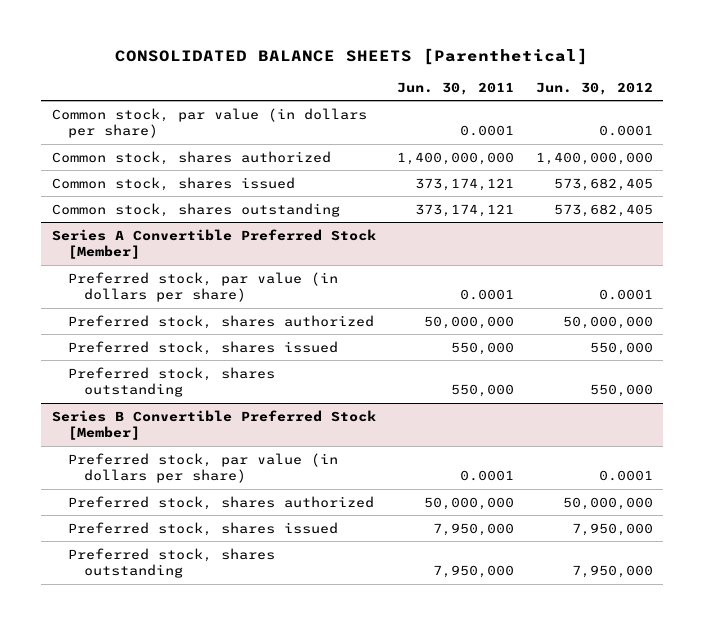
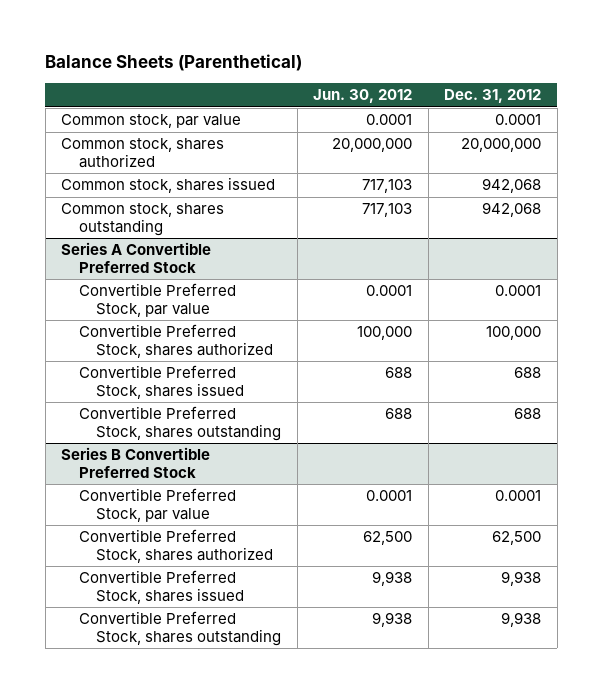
[115,48,589,66] CONSOLIDATED BALANCE SHEETS [Parenthetical] -> [45,54,303,72] Balance Sheets (Parenthetical)
[397,81,515,95] Jun. 30, 2011 -> none
none -> [444,89,542,104] Dec. 31, 2012
[67,271,338,303] Preferred stock, par value (in dollars per share) -> none
[67,452,338,484] Preferred stock, par value (in dollars per share) -> none
[51,107,367,139] Common stock, par value (in dollars per share) -> [61,114,242,129] Common stock, par value
[535,151,653,165] 1,400,000,000 -> [332,138,413,153] 20,000,000
[553,177,653,191] 573,682,405 -> [362,179,413,194] 717,103
[553,203,653,217] 573,682,405 -> [362,203,413,218] 717,103
[51,228,376,260] Series A Convertible Preferred Stock [Member] -> [61,242,212,273] Series A Convertible Preferred Stock
none -> [78,283,236,317] Convertible Preferred Stock, par value
[67,314,374,329] Preferred stock, shares authorized -> [78,324,274,358] Convertible Preferred Stock, shares authorized
[562,315,653,329] 50,000,000 -> [357,326,413,341] 100,000
[67,340,338,355] Preferred stock, shares issued -> [78,365,245,399] Convertible Preferred Stock, shares issued
[589,341,653,355] 550,000 -> [385,367,413,379] 688
[67,366,275,398] Preferred stock, shares outstanding -> [78,406,282,441] Convertible Preferred Stock, shares outstanding
[589,384,653,398] 550,000 -> [385,408,413,420] 688
[51,409,376,441] Series B Convertible Preferred Stock [Member] -> [61,447,211,478] Series B Convertible Preferred Stock
none -> [78,488,236,522] Convertible Preferred Stock, par value
[67,495,374,510] Preferred stock, shares authorized -> [78,529,274,563] Convertible Preferred Stock, shares authorized
[562,496,653,510] 50,000,000 -> [363,531,413,546] 62,500
[67,521,338,536] Preferred stock, shares issued -> [78,570,245,604] Convertible Preferred Stock, shares issued
[571,522,653,536] 7,950,000 -> [372,571,413,587] 9,938
[67,547,275,579] Preferred stock, shares outstanding -> [78,611,282,646] Convertible Preferred Stock, shares outstanding
[571,565,653,579] 7,950,000 -> [372,612,413,628] 9,938

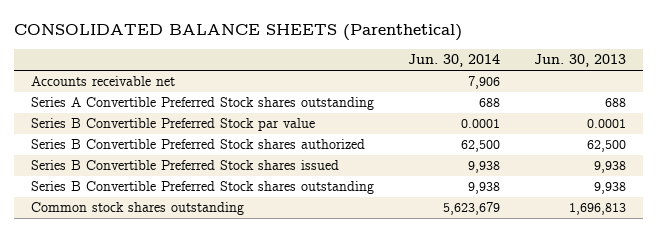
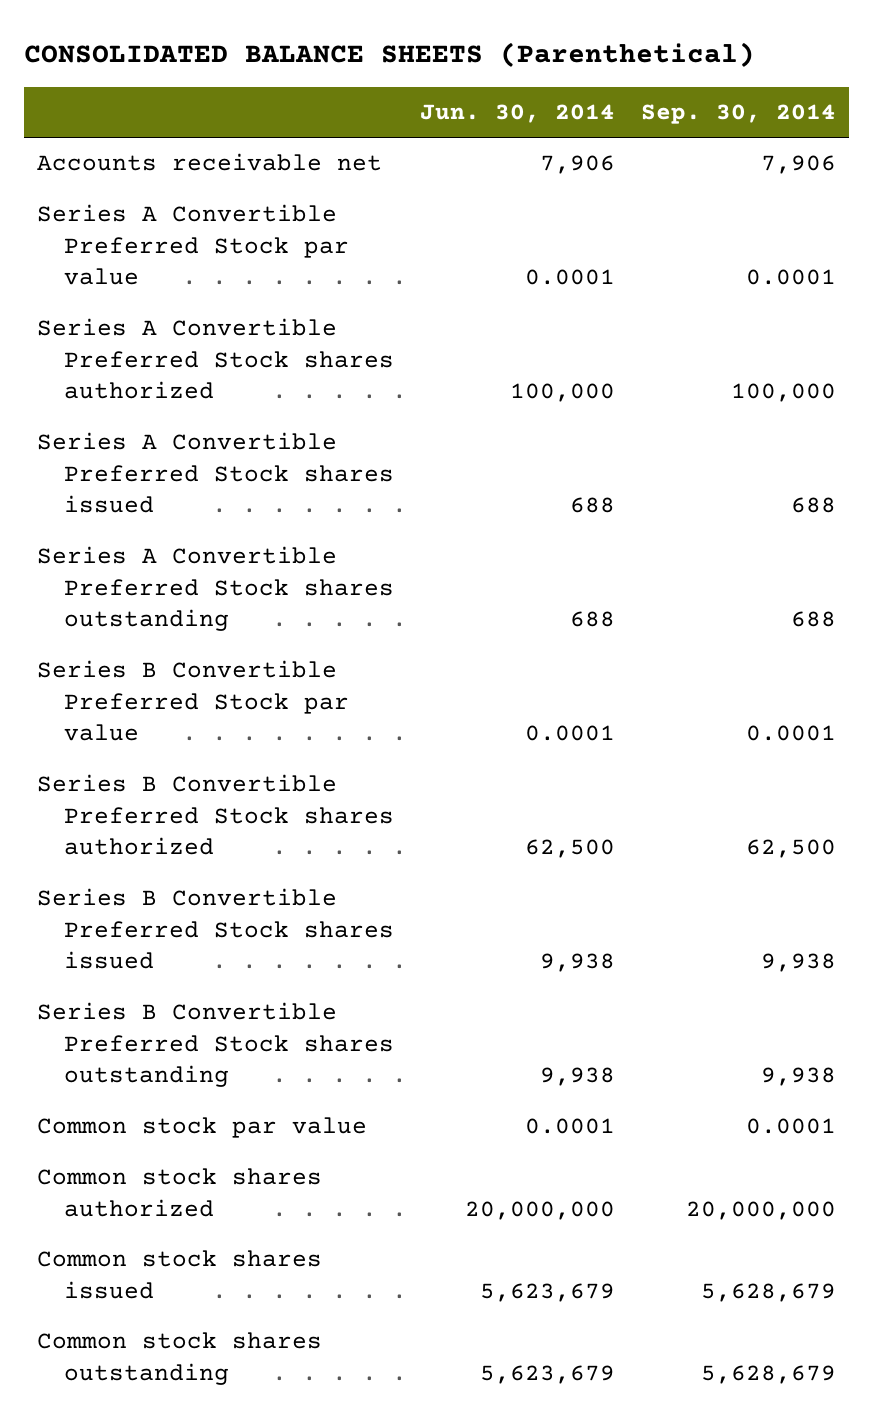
[533,54,626,68] Jun. 30, 2013 -> none
none -> [641,104,837,125] Sep. 30, 2014
none -> [37,204,349,286] Series A Convertible Preferred Stock par value
none -> [37,318,394,400] Series A Convertible Preferred Stock shares authorized
none -> [37,432,394,514] Series A Convertible Preferred Stock shares issued
none -> [37,1117,368,1139] Common stock par value
none -> [37,1168,323,1217] Common stock shares authorized
none -> [37,1250,323,1299] Common stock shares issued

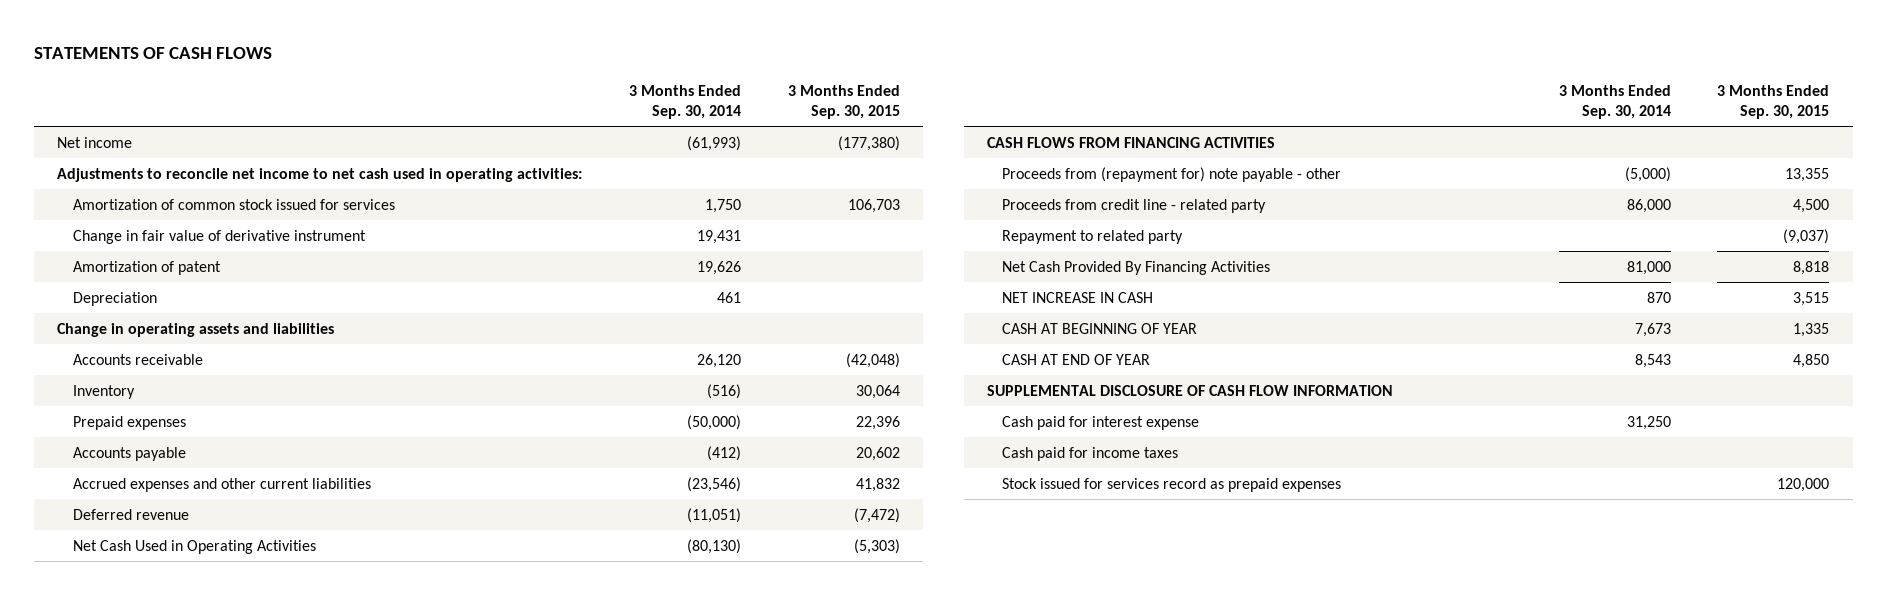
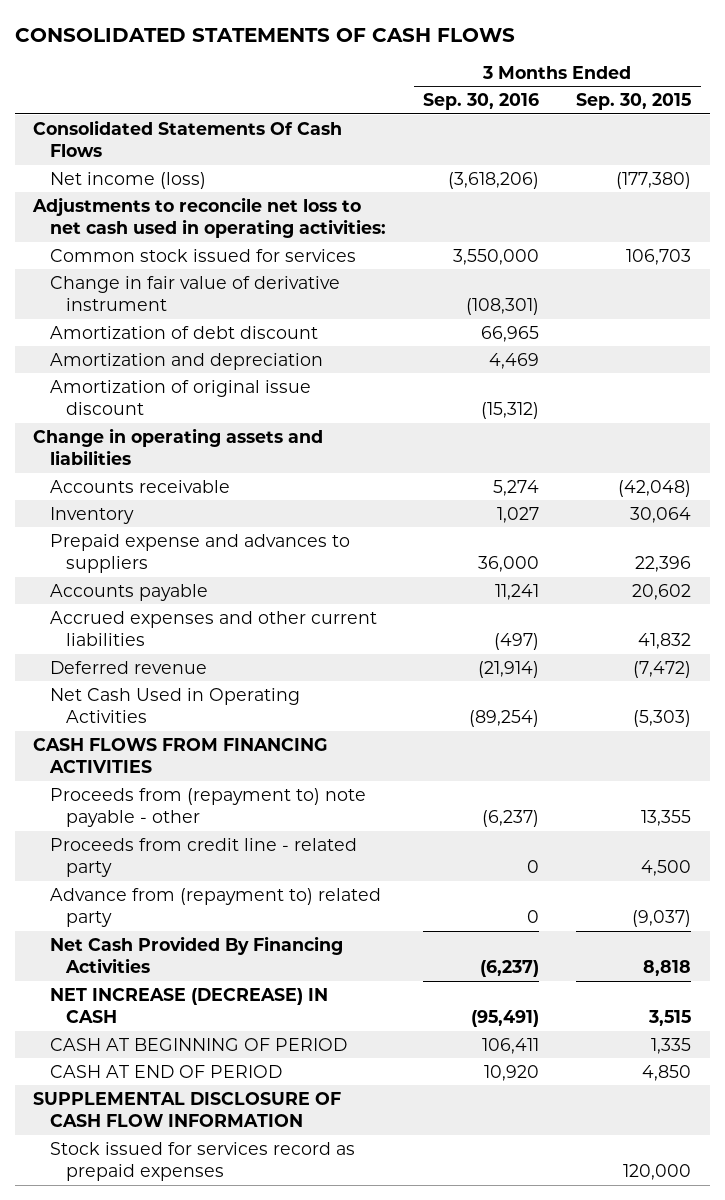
[34,47,273,60] STATEMENTS OF CASH FLOWS -> [14,27,515,42] CONSOLIDATED STATEMENTS OF CASH FLOWS
[629,84,742,120] 3 Months Ended Sep. 30, 2014 -> none
none -> [423,93,540,111] Sep. 30, 2016
none -> [33,119,343,157] Consolidated Statements Of Cash Flows
[57,136,133,148] Net income -> [49,171,206,189] Net income (loss)
[57,167,583,182] Adjustments to reconcile net income to net cash used in operating activities: -> [32,196,386,238] Adjustments to reconcile net loss to net cash used in operating activities:
[72,198,395,210] Amortization of common stock issued for services -> [49,248,356,262] Common stock issued for services
[72,260,221,275] Amortization of patent -> none
none -> [49,325,318,339] Amortization of debt discount
[72,291,157,306] Depreciation -> [49,352,323,370] Amortization and depreciation
none -> [49,379,311,415] Amortization of original issue discount
[72,415,186,430] Prepaid expenses -> [49,533,350,573] Prepaid expense and advances to suppliers
[1002,166,1342,182] Proceeds from (repayment for) note payable - other -> [49,787,366,827] Proceeds from (repayment to) note payable - other
[1002,229,1184,244] Repayment to related party -> [49,887,381,927] Advance from (repayment to) related party
[1002,291,1154,303] NET INCREASE IN CASH -> [49,987,328,1023] NET INCREASE (DECREASE) IN CASH
[1002,322,1198,334] CASH AT BEGINNING OF YEAR -> [49,1037,347,1051] CASH AT BEGINNING OF PERIOD
[1002,353,1151,365] CASH AT END OF YEAR -> [49,1064,282,1078] CASH AT END OF PERIOD
[1002,415,1200,430] Cash paid for interest expense -> none
[1002,446,1179,461] Cash paid for income taxes -> none

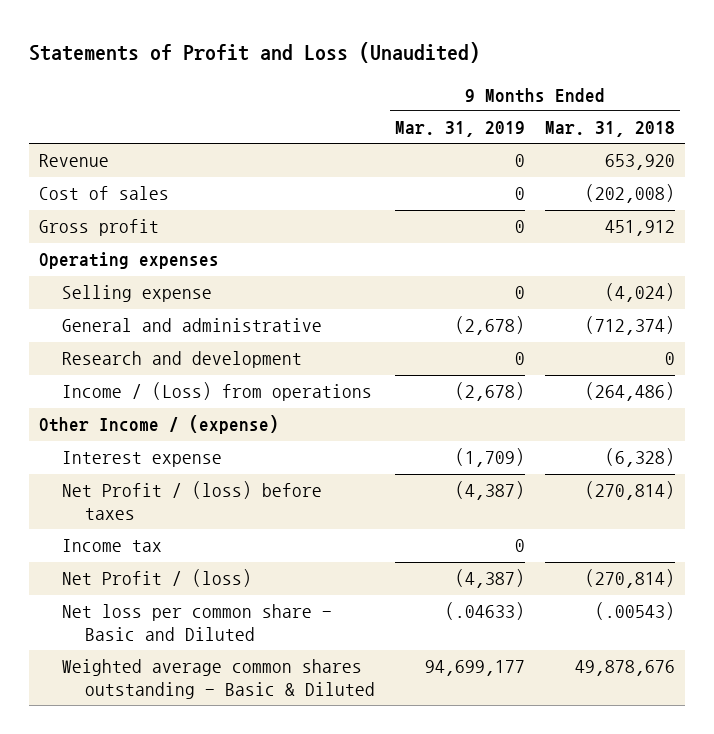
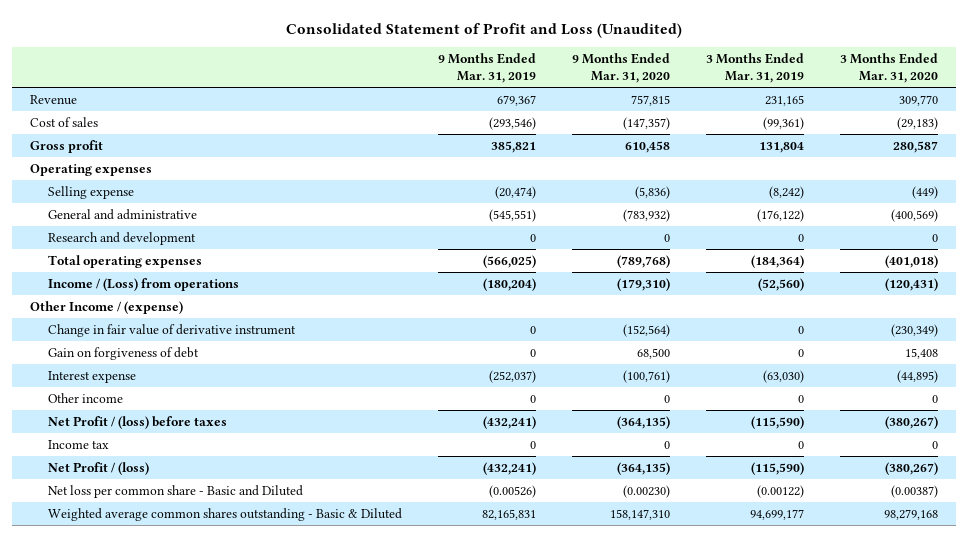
[29,42,481,64] Statements of Profit and Loss (Unaudited) -> [286,22,683,38] Consolidated Statement of Profit and Loss (Unaudited)
[544,121,675,138] Mar. 31, 2018 -> none
none -> [571,52,670,84] 9 Months Ended Mar. 31, 2020
none -> [705,52,804,84] 3 Months Ended Mar. 31, 2019
none -> [839,52,938,84] 3 Months Ended Mar. 31, 2020
[514,154,525,168] 0 -> [497,94,537,106] 679,367
[514,187,525,201] 0 -> [489,116,537,130] (293,546)
[514,220,525,234] 0 -> [491,140,537,153] 385,821
[514,286,525,300] 0 -> [495,185,537,199] (20,474)
[454,316,525,336] (2,678) -> [489,208,537,222] (545,551)
none -> [48,254,203,268] Total operating expenses
[454,382,525,402] (2,678) -> [483,277,537,291] (180,204)
none -> [48,323,297,337] Change in fair value of derivative instrument
none -> [48,346,200,360] Gain on forgiveness of debt
[454,448,525,468] (1,709) -> [489,369,537,383] (252,037)
none -> [48,392,124,403] Other income
[454,481,525,501] (4,387) -> [483,415,537,429] (432,241)
[454,569,525,589] (4,387) -> [483,461,537,475] (432,241)
[444,602,525,621] (.04633) -> [489,484,537,498] (0.00526)
[424,660,525,677] 94,699,177 -> [482,508,537,520] 82,165,831

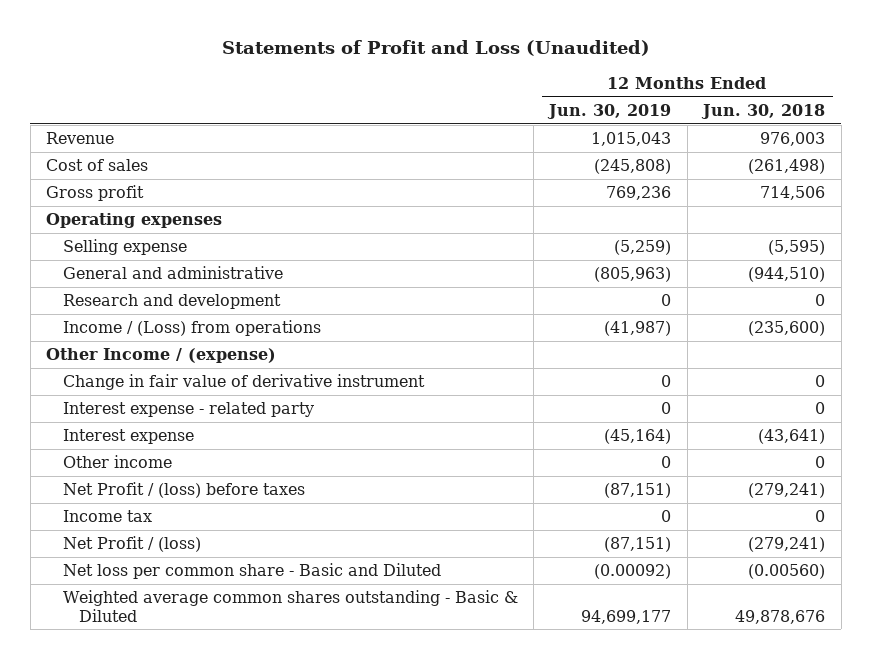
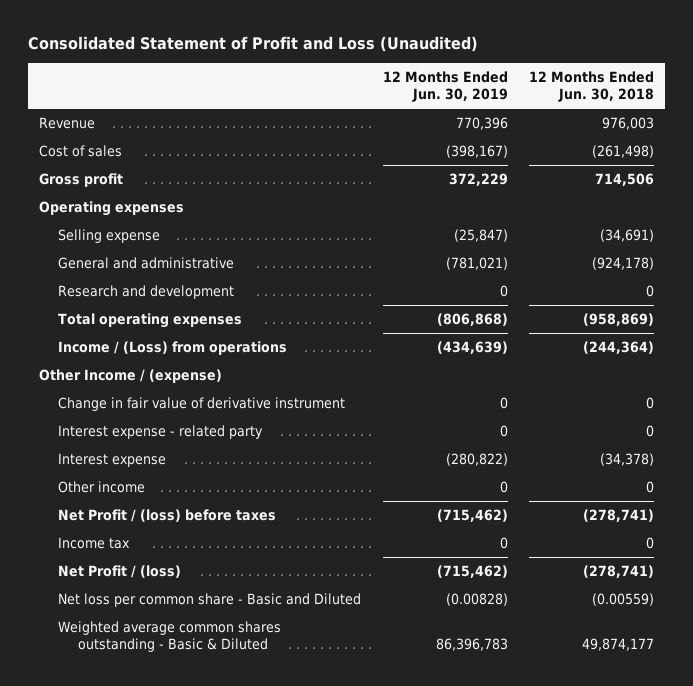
[221,40,650,57] Statements of Profit and Loss (Unaudited) -> [28,36,479,53] Consolidated Statement of Profit and Loss (Unaudited)
[591,132,672,147] 1,015,043 -> [455,116,508,130] 770,396
[594,159,672,175] (245,808) -> [445,144,508,158] (398,167)
[606,186,672,201] 769,236 -> [448,172,508,186] 372,229
[614,240,672,256] (5,259) -> [453,228,508,242] (25,847)
[768,240,826,256] (5,595) -> [600,228,655,242] (34,691)
[594,267,672,283] (805,963) -> [445,256,508,270] (781,021)
[748,267,826,283] (944,510) -> [592,256,655,270] (924,178)
none -> [58,312,243,328] Total operating expenses
[604,321,672,337] (41,987) -> [436,340,508,354] (434,639)
[748,321,826,337] (235,600) -> [583,340,655,354] (244,364)
[604,429,672,445] (45,164) -> [445,452,508,466] (280,822)
[758,429,826,445] (43,641) -> [600,452,655,466] (34,378)
[604,483,672,499] (87,151) -> [436,508,508,522] (715,462)
[748,483,826,499] (279,241) -> [583,508,655,522] (278,741)
[604,537,672,553] (87,151) -> [436,564,508,578] (715,462)
[748,537,826,553] (279,241) -> [583,564,655,578] (278,741)
[594,564,672,580] (0.00092) -> [445,592,508,606] (0.00828)
[748,564,826,580] (0.00560) -> [592,592,655,606] (0.00559)
[581,609,672,624] 94,699,177 -> [435,638,508,652] 86,396,783
[735,609,826,624] 49,878,676 -> [582,638,655,652] 49,874,177

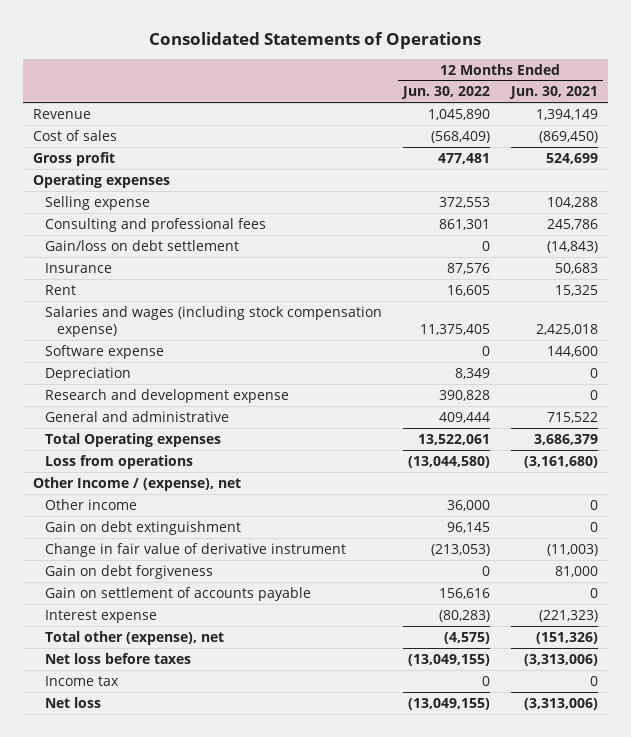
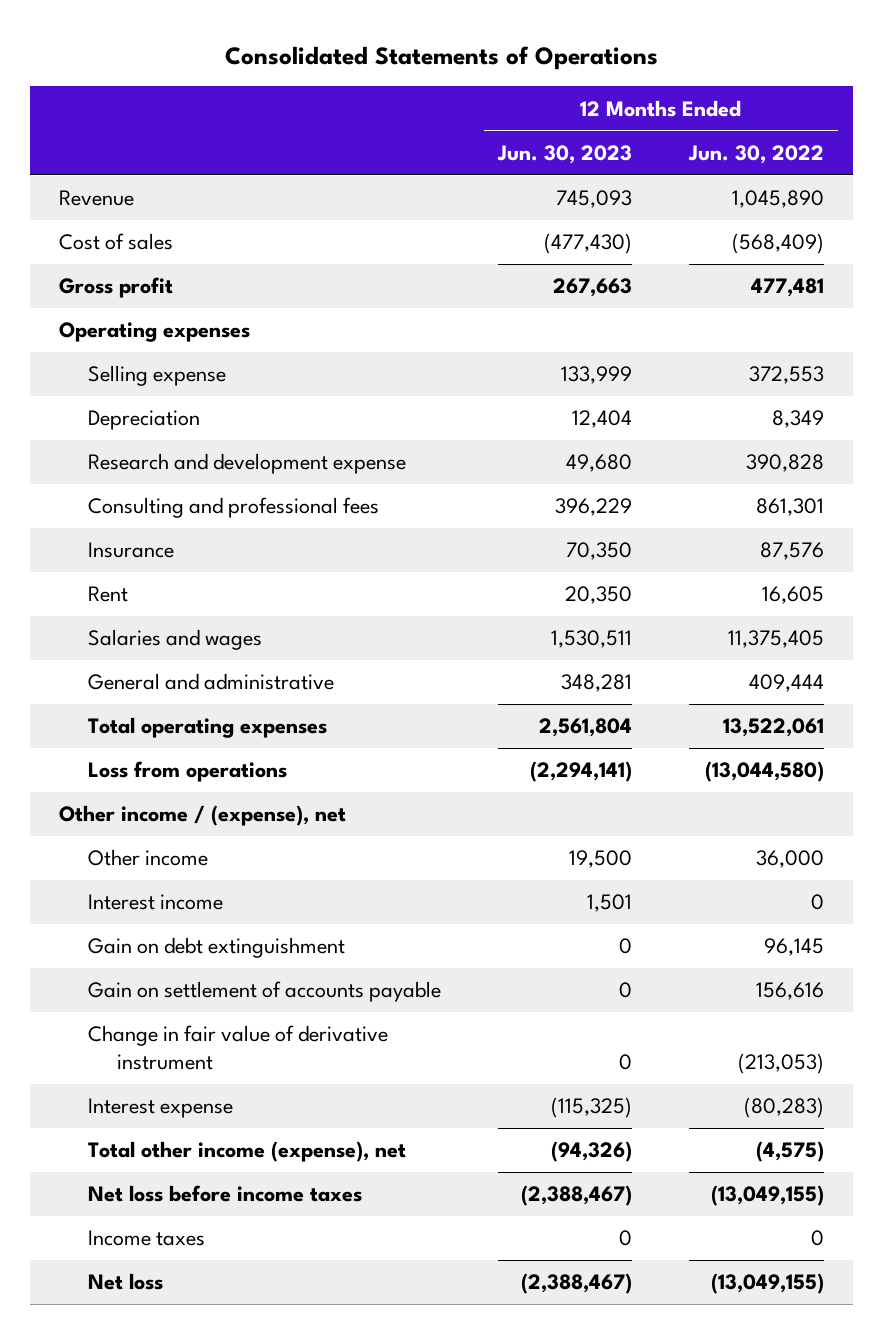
[508,86,598,100] Jun. 30, 2021 -> none
none -> [497,144,633,164] Jun. 30, 2023
[45,366,132,381] Depreciation -> [88,410,201,431] Depreciation
[45,388,290,403] Research and development expense -> [88,453,407,475] Research and development expense
[45,239,240,251] Gain/loss on debt settlement -> none
[45,344,165,359] Software expense -> none
[45,305,383,338] Salaries and wages (including stock compensation expense) -> [88,629,263,651] Salaries and wages
[45,432,222,447] Total Operating expenses -> [88,717,328,739] Total operating expenses
[32,476,241,491] Other Income / (expense), net -> [58,805,346,827] Other income / (expense), net
none -> [88,894,224,911] Interest income
[45,564,214,579] Gain on debt forgiveness -> none
[45,542,347,557] Change in fair value of derivative instrument -> [88,1025,389,1071] Change in fair value of derivative instrument
[45,630,225,645] Total other (expense), net -> [88,1141,407,1163] Total other income (expense), net
[45,652,192,664] Net loss before taxes -> [88,1185,363,1203] Net loss before income taxes
[45,675,120,686] Income tax -> [88,1230,206,1247] Income taxes

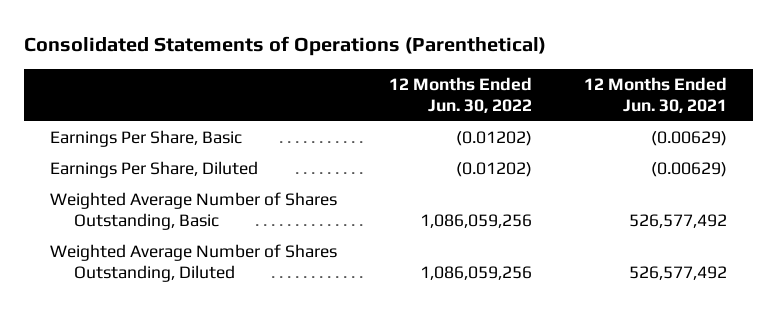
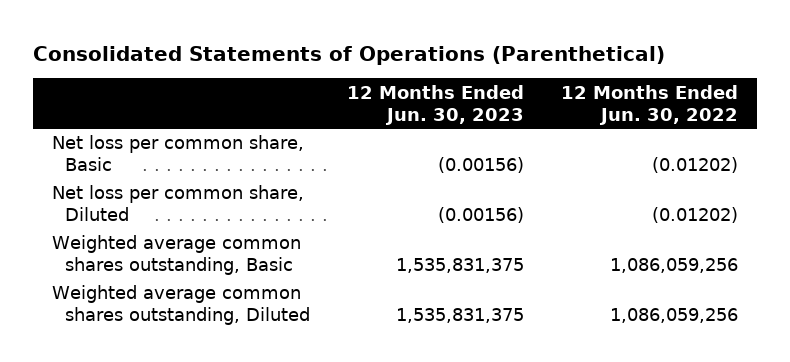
[584,76,728,114] 12 Months Ended Jun. 30, 2021 -> none
none -> [347,84,525,125] 12 Months Ended Jun. 30, 2023
[49,130,242,148] Earnings Per Share, Basic -> [51,135,304,172] Net loss per common share, Basic
[49,161,258,179] Earnings Per Share, Diluted -> [51,185,304,222] Net loss per common share, Diluted
[49,192,337,231] Weighted Average Number of Shares Outstanding, Basic -> [51,235,301,276] Weighted average common shares outstanding, Basic
[49,244,337,283] Weighted Average Number of Shares Outstanding, Diluted -> [51,285,310,326] Weighted average common shares outstanding, Diluted

